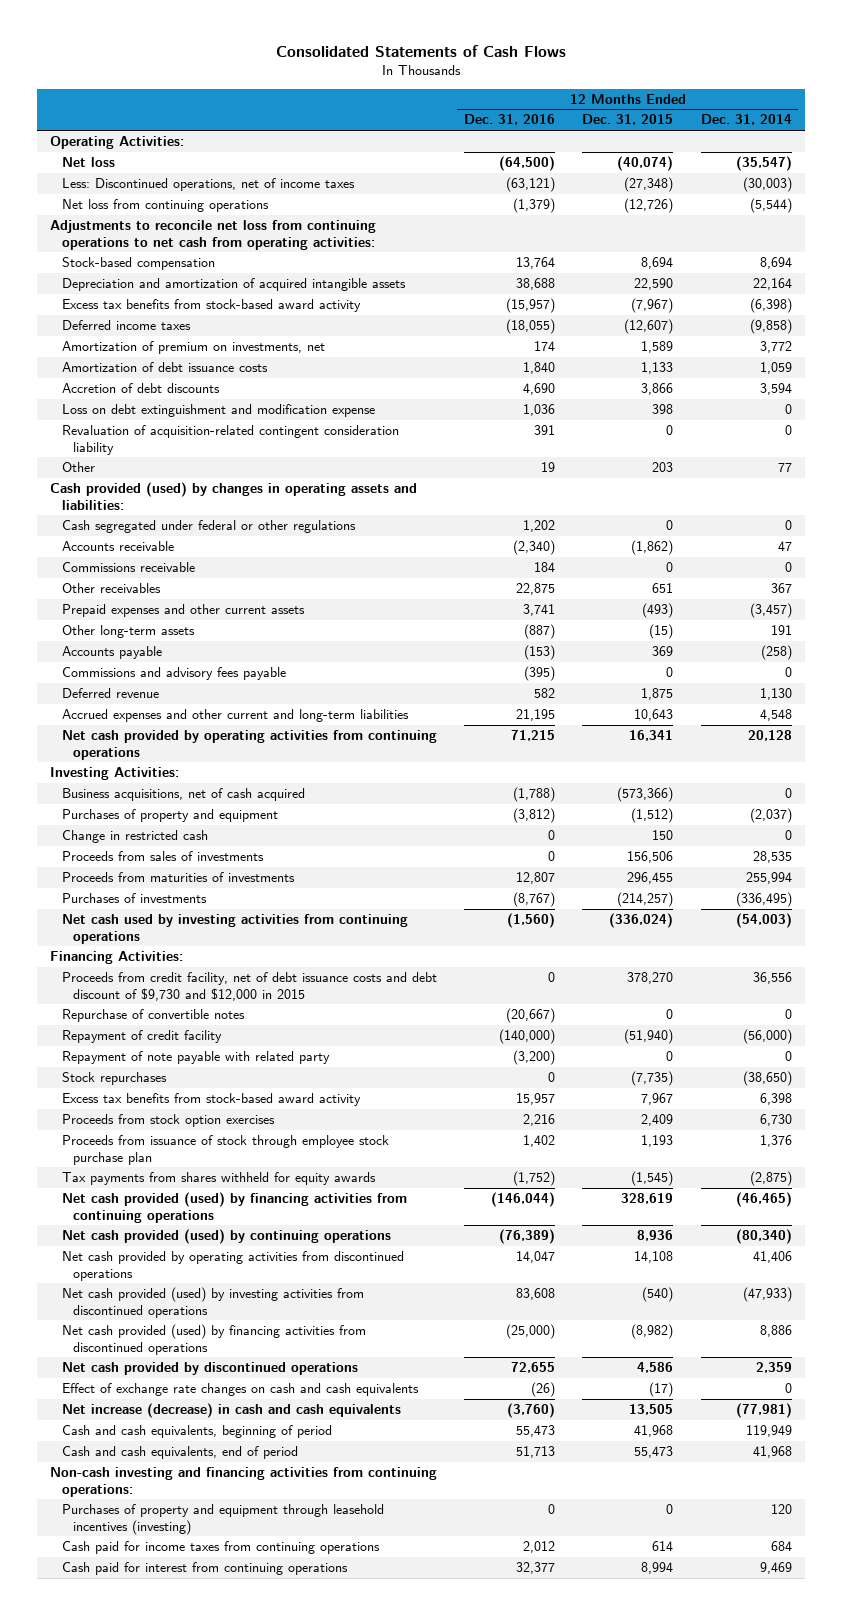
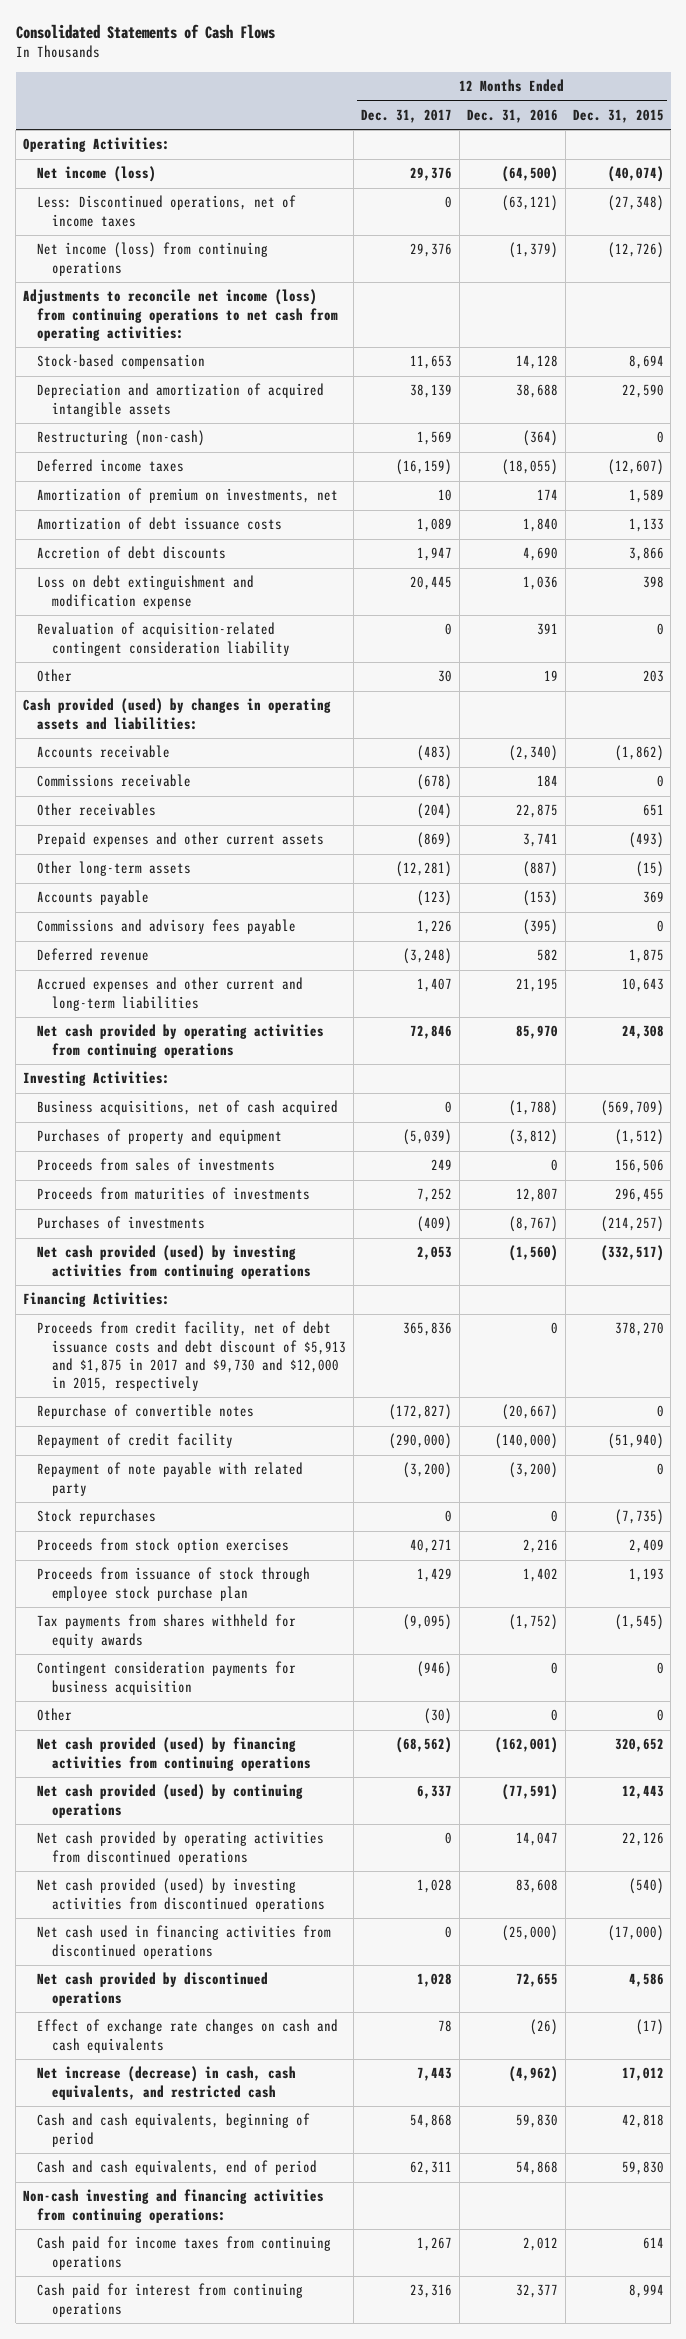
[700,114,792,126] Dec. 31, 2014 -> none
none -> [360,109,452,124] Dec. 31, 2017
[61,157,115,168] Net loss -> [37,166,157,183] Net income (loss)
[61,199,269,213] Net loss from continuing operations -> [37,242,269,276] Net income (loss) from continuing operations
[50,220,377,250] Adjustments to reconcile net loss from continuing operations to net cash from operating activities: -> [22,289,339,341] Adjustments to reconcile net income (loss) from continuing operations to net cash from operating activities:
[516,257,556,270] 13,764 -> [515,355,558,370] 14,128
[61,299,361,313] Excess tax benefits from stock-based award activity -> none
none -> [37,430,206,447] Restructuring (non-cash)
[61,520,356,534] Cash segregated under federal or other regulations -> none
[511,730,556,742] 71,215 -> [515,1025,558,1040] 85,970
[629,730,674,742] 16,341 -> [621,1025,664,1040] 24,308
[617,787,674,803] (573,366) -> [600,1100,664,1117] (569,709)
[61,830,208,844] Change in restricted cash -> none
[61,914,408,944] Net cash used by investing activities from continuing operations -> [37,1245,312,1279] Net cash provided (used) by investing activities from continuing operations
[609,913,674,929] (336,024) -> [600,1245,664,1262] (332,517)
[61,972,437,1001] Proceeds from credit facility, net of debt issuance costs and debt discount of $9,730 and $12,000 in 2015 -> [37,1321,347,1392] Proceeds from credit facility, net of debt issuance costs and debt discount of $5,913 and $1,875 in 2017 and $9,730 and $12,000 in 2015, respectively
[61,1093,361,1107] Excess tax benefits from stock-based award activity -> none
none -> [37,1661,297,1695] Contingent consideration payments for business acquisition
none -> [37,1708,73,1722] Other
[491,1192,556,1208] (146,044) -> [494,1737,558,1754] (162,001)
[621,1193,674,1205] 328,619 -> [614,1738,664,1753] 320,652
[499,1229,556,1245] (76,389) -> [501,1784,558,1801] (77,591)
[637,1230,674,1242] 8,936 -> [621,1785,664,1800] 12,443
[634,1251,674,1264] 14,108 -> [621,1832,664,1847] 22,126
[61,1324,366,1355] Net cash provided (used) by financing activities from discontinued operations -> [37,1925,332,1959] Net cash used in financing activities from discontinued operations
[631,1324,674,1340] (8,982) -> [607,1925,664,1942] (17,000)
[61,1403,401,1419] Net increase (decrease) in cash and cash equivalents -> [37,2066,297,2100] Net increase (decrease) in cash, cash equivalents, and restricted cash
[507,1403,556,1419] (3,760) -> [508,2066,558,2083] (4,962)
[629,1404,674,1416] 13,505 -> [621,2067,664,2082] 17,012
[516,1425,556,1438] 55,473 -> [515,2114,558,2129] 59,830
[634,1425,674,1438] 41,968 -> [621,2114,664,2129] 42,818
[516,1446,556,1459] 51,713 -> [515,2161,558,2176] 54,868
[634,1446,674,1459] 55,473 -> [621,2161,664,2176] 59,830
[61,1504,384,1535] Purchases of property and equipment through leasehold incentives (investing) -> none

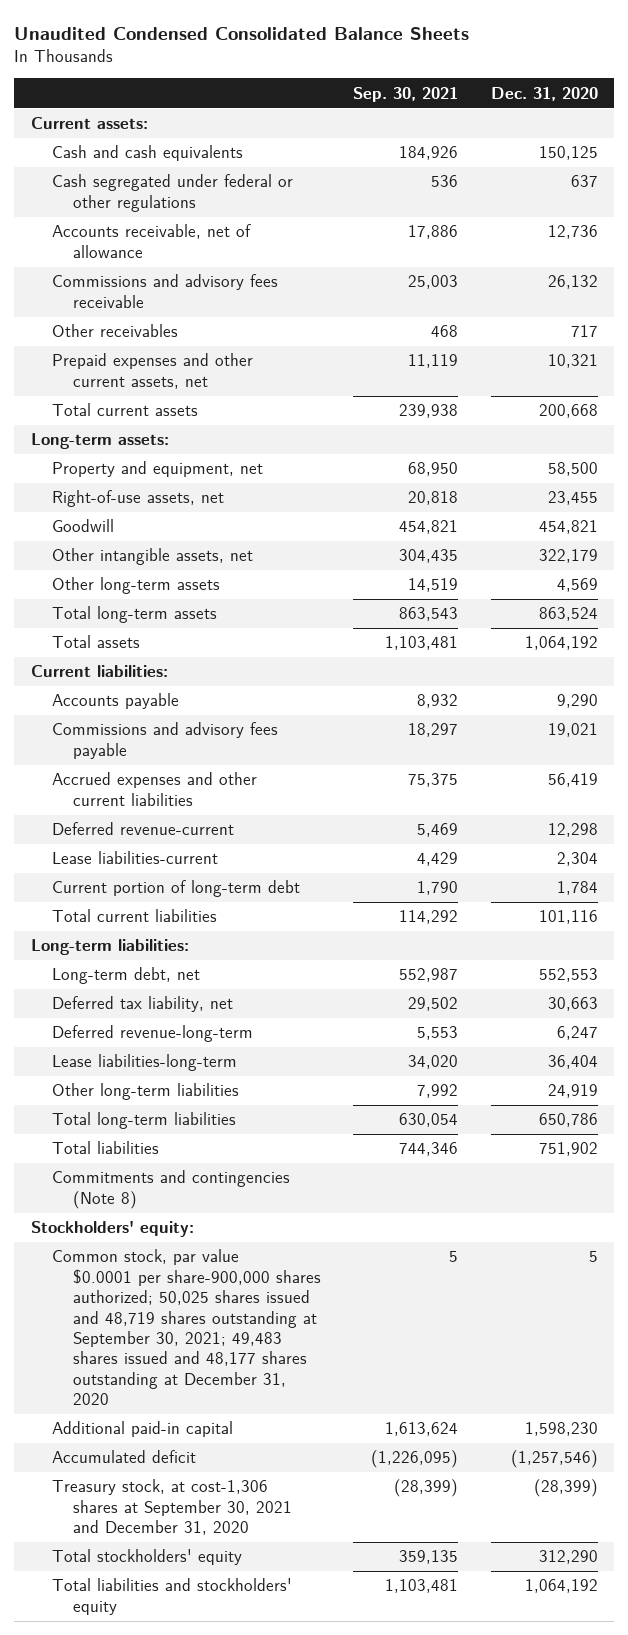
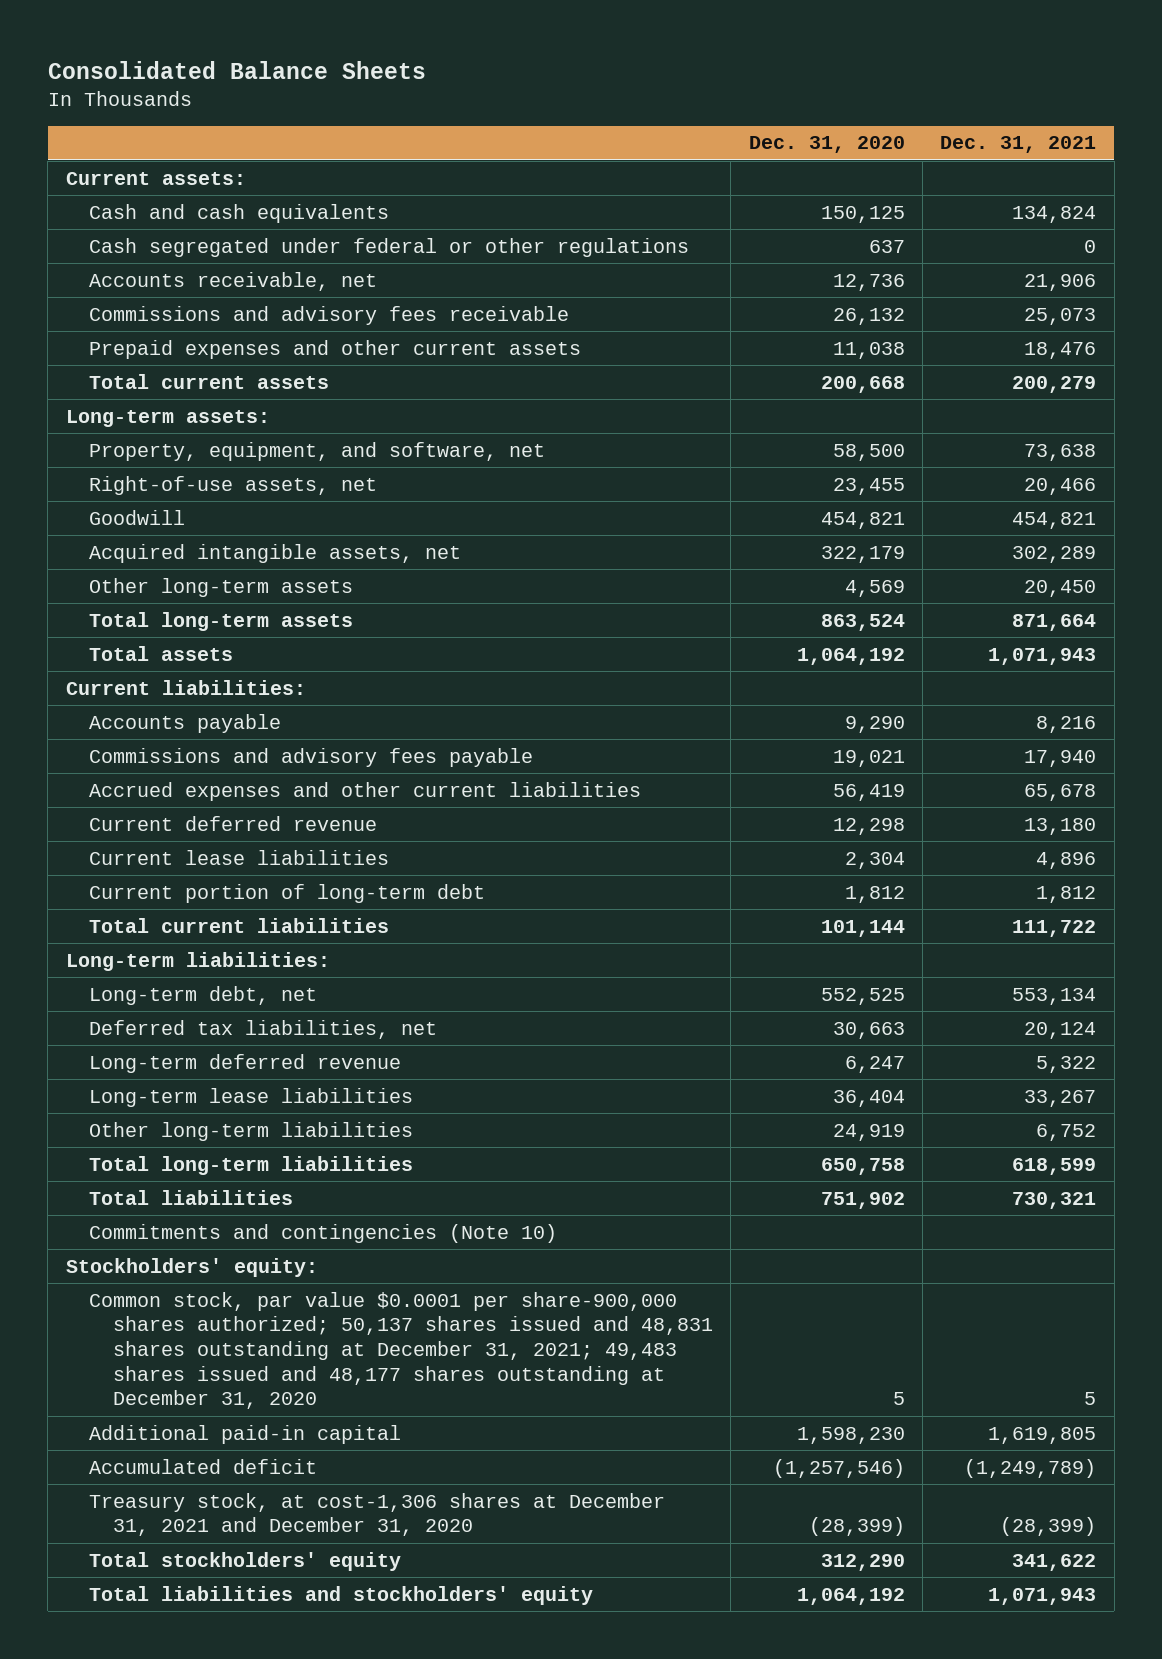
[14,26,470,40] Unaudited Condensed Consolidated Balance Sheets -> [47,60,426,79] Consolidated Balance Sheets
[353,86,459,102] Sep. 30, 2021 -> none
none -> [940,136,1097,154] Dec. 31, 2021
[51,224,251,258] Accounts receivable, net of allowance -> [89,271,378,291] Accounts receivable, net
[51,324,178,338] Other receivables -> none
[51,353,253,389] Prepaid expenses and other current assets, net -> [89,339,582,359] Prepaid expenses and other current assets
[547,354,598,369] 10,321 -> [832,341,905,359] 11,038
[51,461,263,478] Property and equipment, net -> [89,441,546,461] Property, equipment, and software, net
[51,548,253,566] Other intangible assets, net -> [89,543,462,563] Acquired intangible assets, net
[51,822,234,836] Deferred revenue-current -> [89,815,378,831] Current deferred revenue
[51,851,218,865] Lease liabilities-current -> [89,849,390,865] Current lease liabilities
[556,881,598,896] 1,784 -> [844,885,905,903] 1,812
[538,910,598,925] 101,116 -> [820,919,905,937] 101,144
[538,968,598,983] 552,553 -> [820,987,905,1005] 552,525
[51,996,233,1013] Deferred tax liability, net -> [89,1019,438,1039] Deferred tax liabilities, net
[51,1025,253,1043] Deferred revenue-long-term -> [89,1053,402,1073] Long-term deferred revenue
[51,1054,237,1072] Lease liabilities-long-term -> [89,1087,414,1107] Long-term lease liabilities
[538,1113,598,1128] 650,786 -> [820,1157,905,1175] 650,758
[51,1170,290,1209] Commitments and contingencies (Note 8) -> [89,1223,558,1243] Commitments and contingencies (Note 10)
[51,1249,322,1406] Common stock, par value $0.0001 per share-900,000 shares authorized; 50,025 shares issued and 48,719 shares outstanding at September 30, 2021; 49,483 shares issued and 48,177 shares outstanding at December 31, 2020 -> [89,1291,714,1410] Common stock, par value $0.0001 per share-900,000 shares authorized; 50,137 shares issued and 48,831 shares outstanding at December 31, 2021; 49,483 shares issued and 48,177 shares outstanding at December 31, 2020
[51,1479,293,1536] Treasury stock, at cost-1,306 shares at September 30, 2021 and December 31, 2020 -> [89,1492,666,1537] Treasury stock, at cost-1,306 shares at December 31, 2021 and December 31, 2020

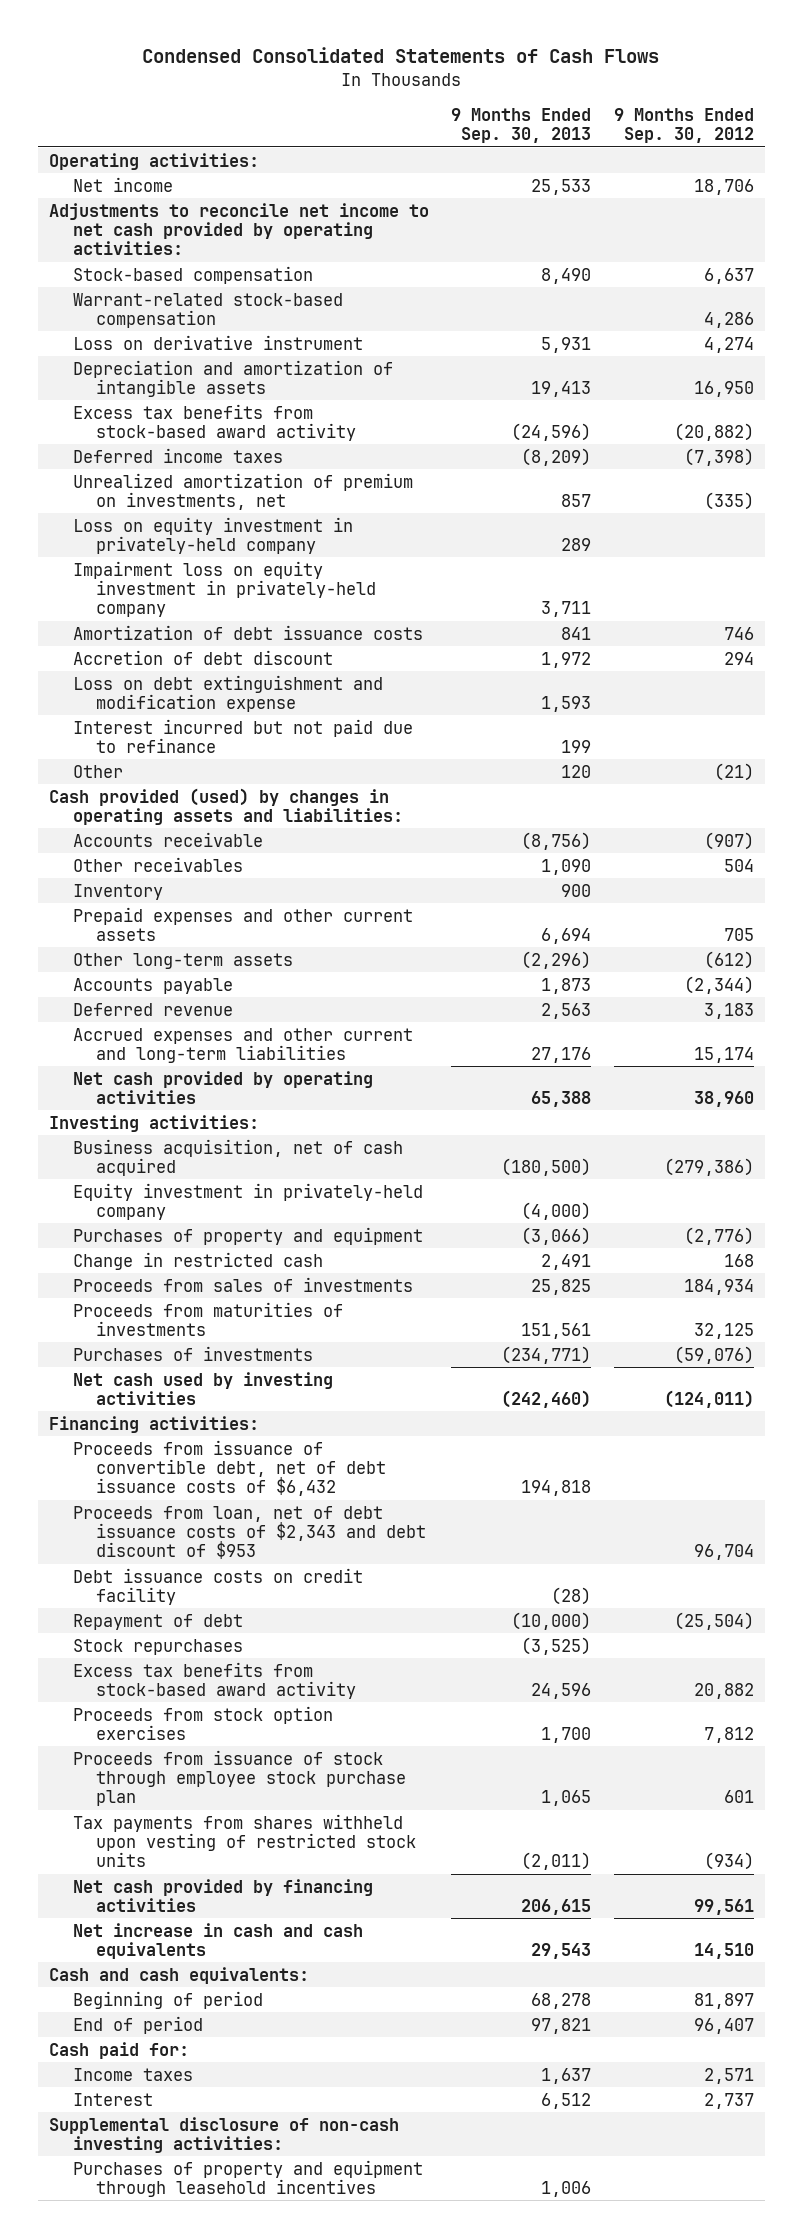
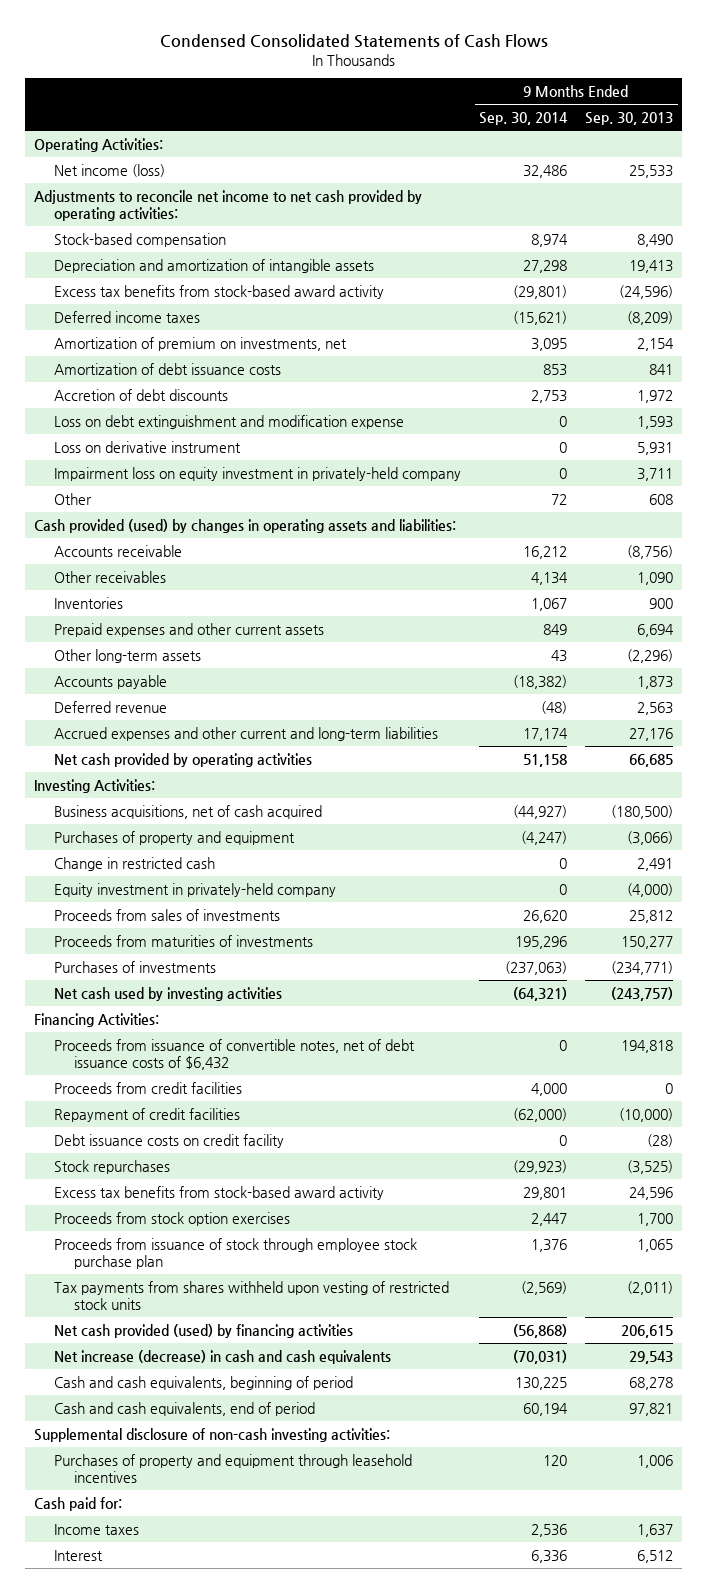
[613,107,754,144] 9 Months Ended Sep. 30, 2012 -> none
none -> [479,111,569,125] Sep. 30, 2014
[49,152,260,170] Operating activities: -> [34,137,164,152] Operating Activities:
[72,176,173,192] Net income -> [54,163,166,177] Net income (loss)
[72,292,343,328] Warrant-related stock-based compensation -> none
[72,516,353,554] Loss on equity investment in privately-held company -> none
[72,472,413,510] Unrealized amortization of premium on investments, net -> [54,336,348,351] Amortization of premium on investments, net
[561,493,592,507] 857 -> [637,337,675,351] 2,154
[72,649,333,665] Accretion of debt discount -> [54,388,229,401] Accretion of debt discounts
[72,718,413,753] Interest incurred but not paid due to refinance -> none
[72,334,363,350] Loss on derivative instrument -> [54,440,242,453] Loss on derivative instrument
[72,560,377,618] Impairment loss on equity investment in privately-held company -> [54,466,462,481] Impairment loss on equity investment in privately-held company
[561,764,592,778] 120 -> [649,493,674,505] 608
[72,883,163,900] Inventory -> [54,596,124,609] Inventories
[531,1090,592,1107] 65,388 -> [629,753,674,767] 66,685
[49,1114,260,1132] Investing activities: -> [34,778,156,793] Investing Activities:
[72,1138,403,1176] Business acquisition, net of cash acquired -> [54,804,323,819] Business acquisitions, net of cash acquired
[72,1182,423,1220] Equity investment in privately-held company -> [54,882,337,897] Equity investment in privately-held company
[531,1278,592,1295] 25,825 -> [629,909,674,923] 25,812
[521,1322,592,1339] 151,561 -> [621,935,674,949] 150,277
[72,1505,427,1560] Proceeds from loan, net of debt issuance costs of $2,343 and debt discount of $953 -> none
[501,1389,592,1408] (242,460) -> [611,986,674,1001] (243,757)
[49,1415,260,1433] Financing activities: -> [34,1012,160,1027] Financing Activities:
[72,1439,387,1497] Proceeds from issuance of convertible debt, net of debt issuance costs of $6,432 -> [54,1038,416,1071] Proceeds from issuance of convertible notes, net of debt issuance costs of $6,432
none -> [54,1081,243,1094] Proceeds from credit facilities
none -> [54,1107,241,1122] Repayment of credit facilities
[72,1613,243,1630] Repayment of debt -> none
[49,1966,310,1984] Cash and cash equivalents: -> none
[72,1878,373,1912] Net cash provided by financing activities -> [54,1323,354,1338] Net cash provided (used) by financing activities
[72,1922,363,1959] Net increase in cash and cash equivalents -> [54,1349,392,1364] Net increase (decrease) in cash and cash equivalents
[72,1990,263,2009] Beginning of period -> [54,1375,354,1390] Cash and cash equivalents, beginning of period
[72,2015,203,2034] End of period -> [54,1401,316,1416] Cash and cash equivalents, end of period
[49,2116,400,2153] Supplemental disclosure of non-cash investing activities: -> [34,1427,391,1442] Supplemental disclosure of non-cash investing activities:
[72,2159,423,2197] Purchases of property and equipment through leasehold incentives -> [54,1453,413,1484] Purchases of property and equipment through leasehold incentives

